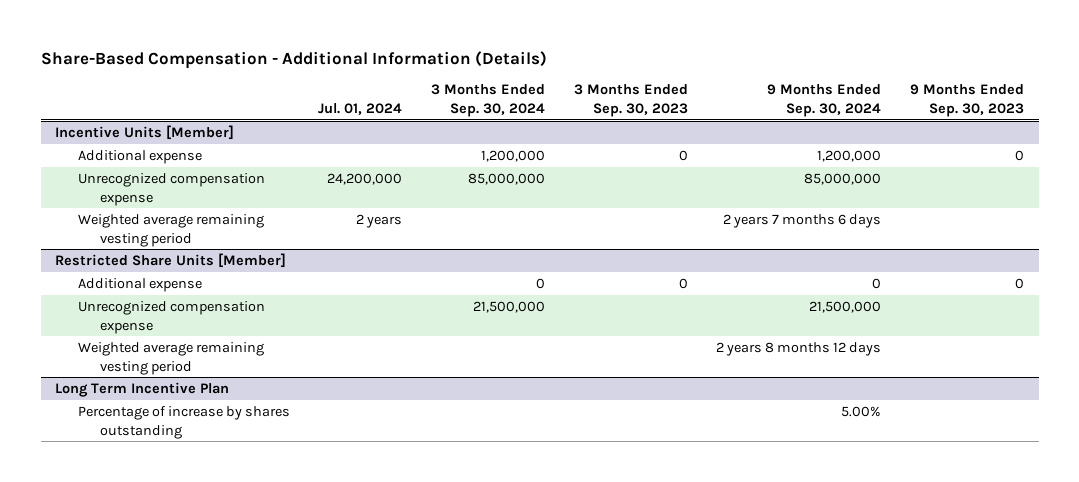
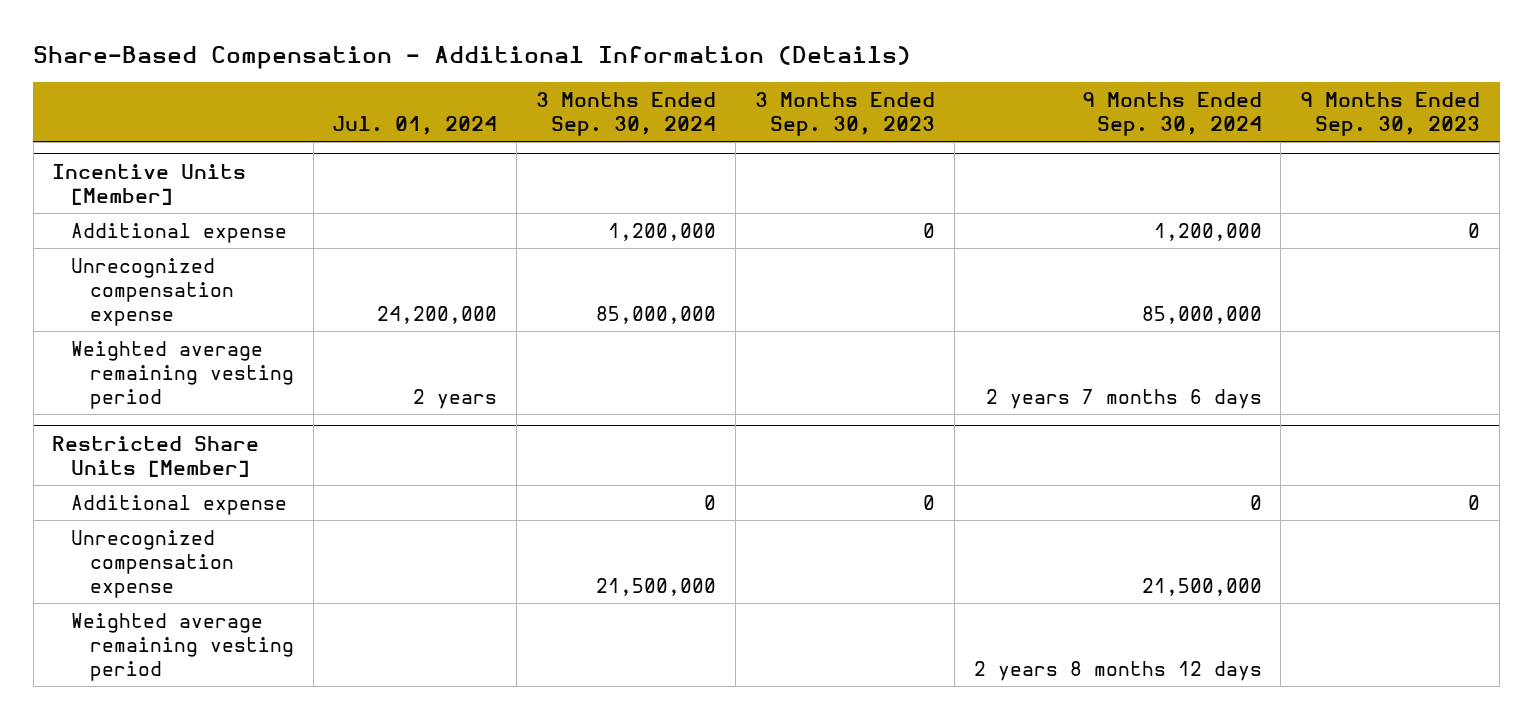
[55,381,230,397] Long Term Incentive Plan -> none
[77,405,290,439] Percentage of increase by shares outstanding -> none

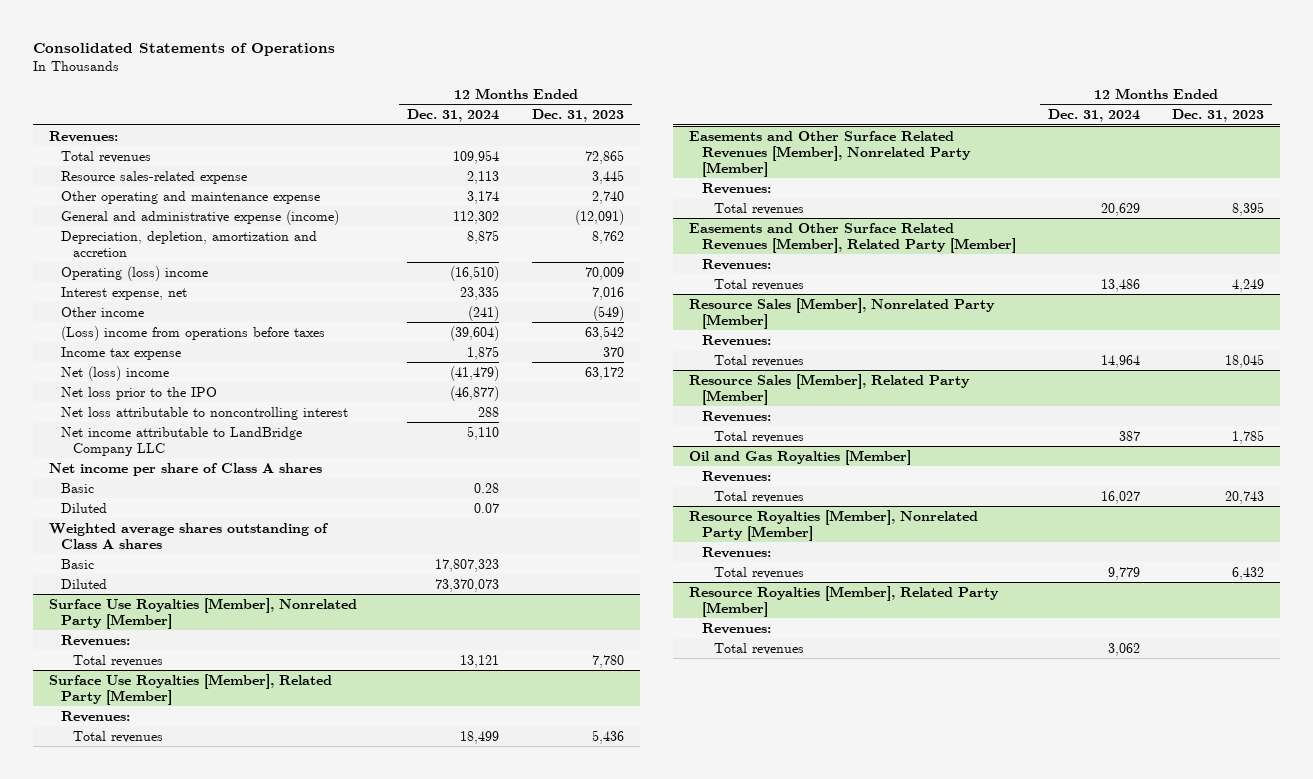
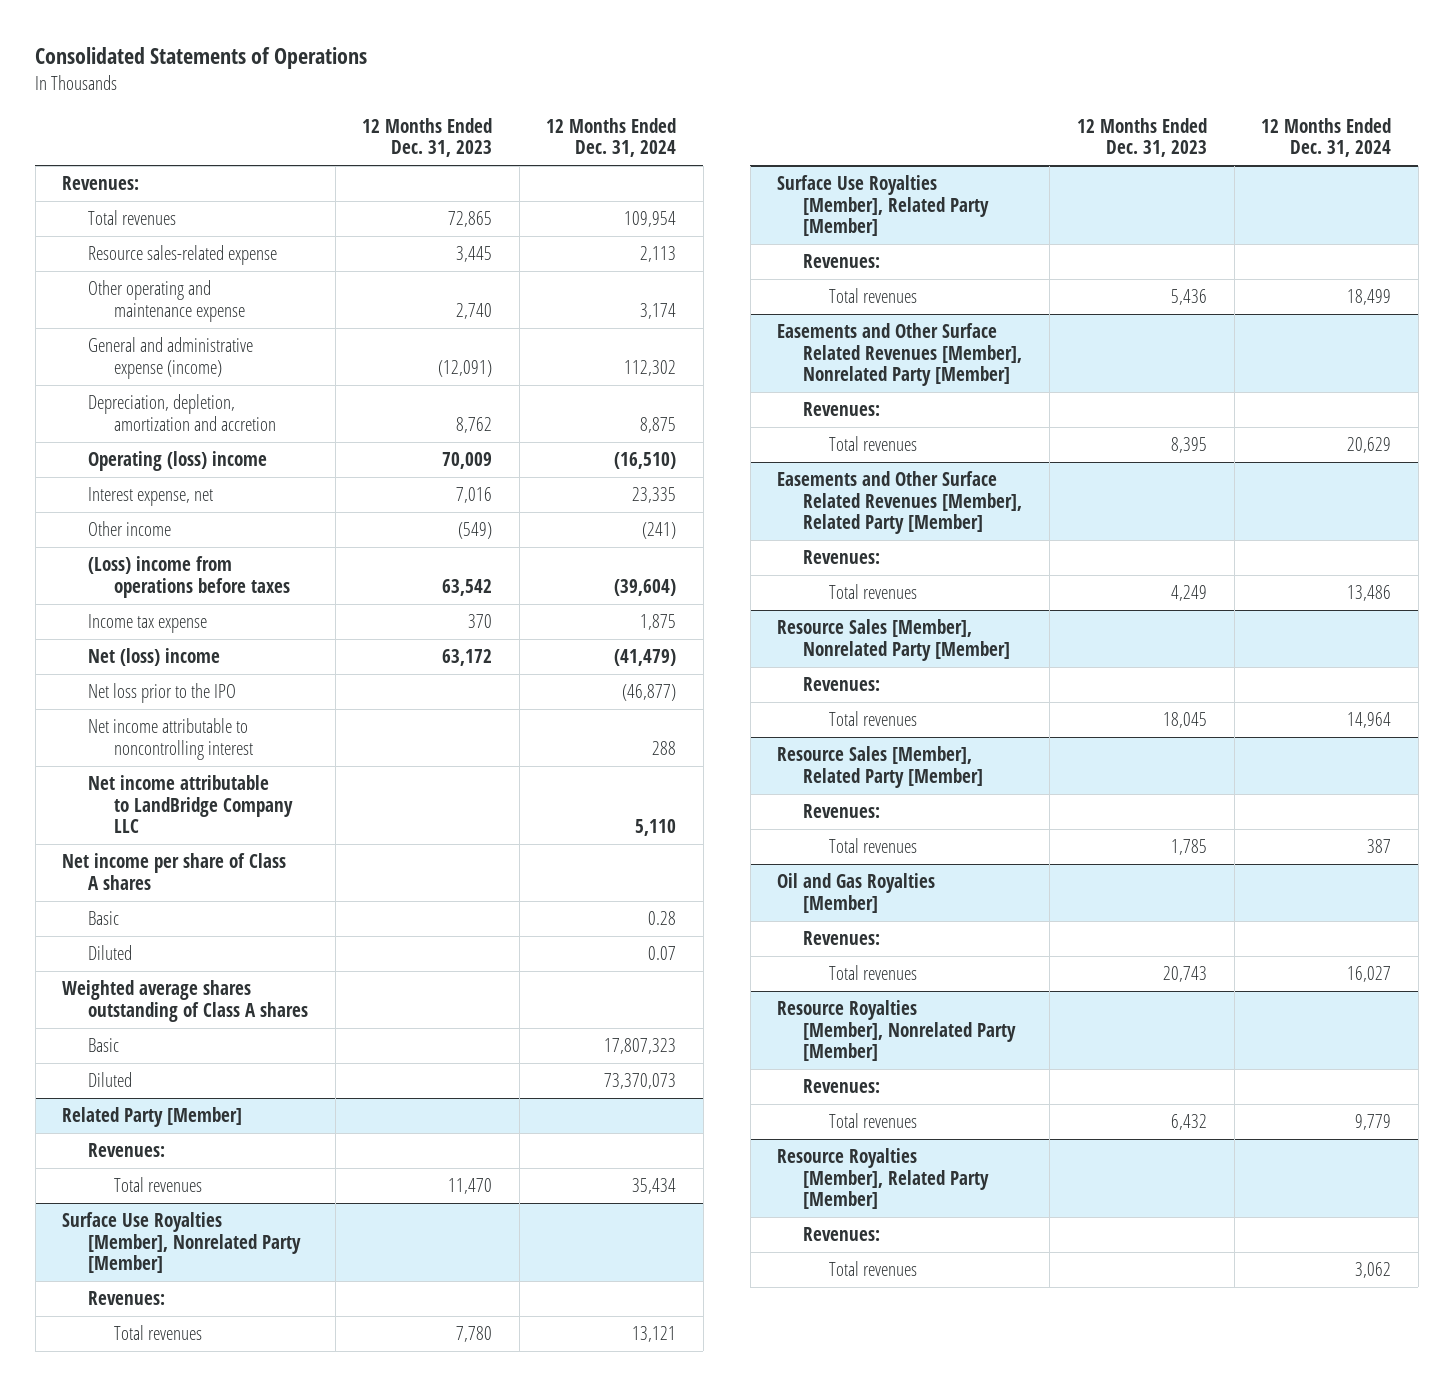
[61,406,349,420] Net loss attributable to noncontrolling interest -> [88,718,253,760] Net income attributable to noncontrolling interest
none -> [62,1107,243,1128] Related Party [Member]
none -> [88,1143,166,1158] Revenues:
none -> [113,1177,202,1193] Total revenues

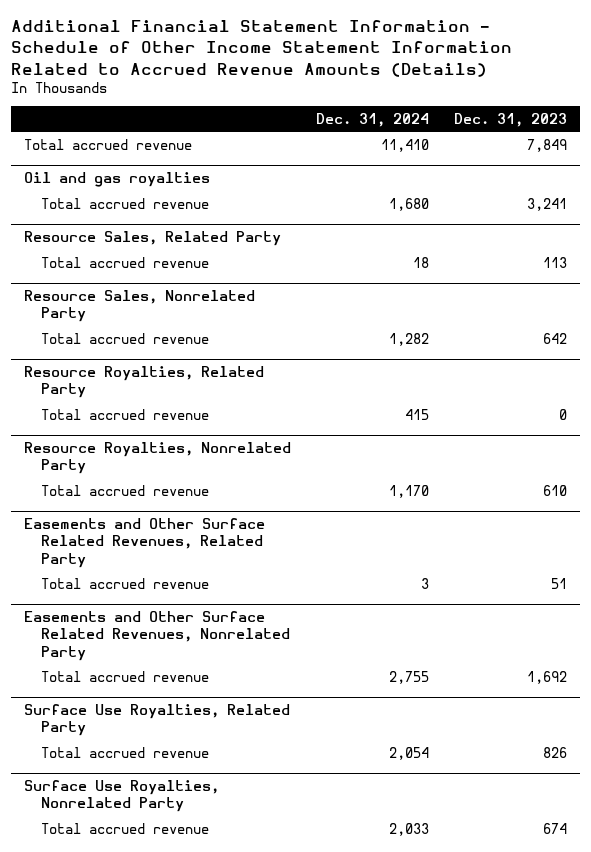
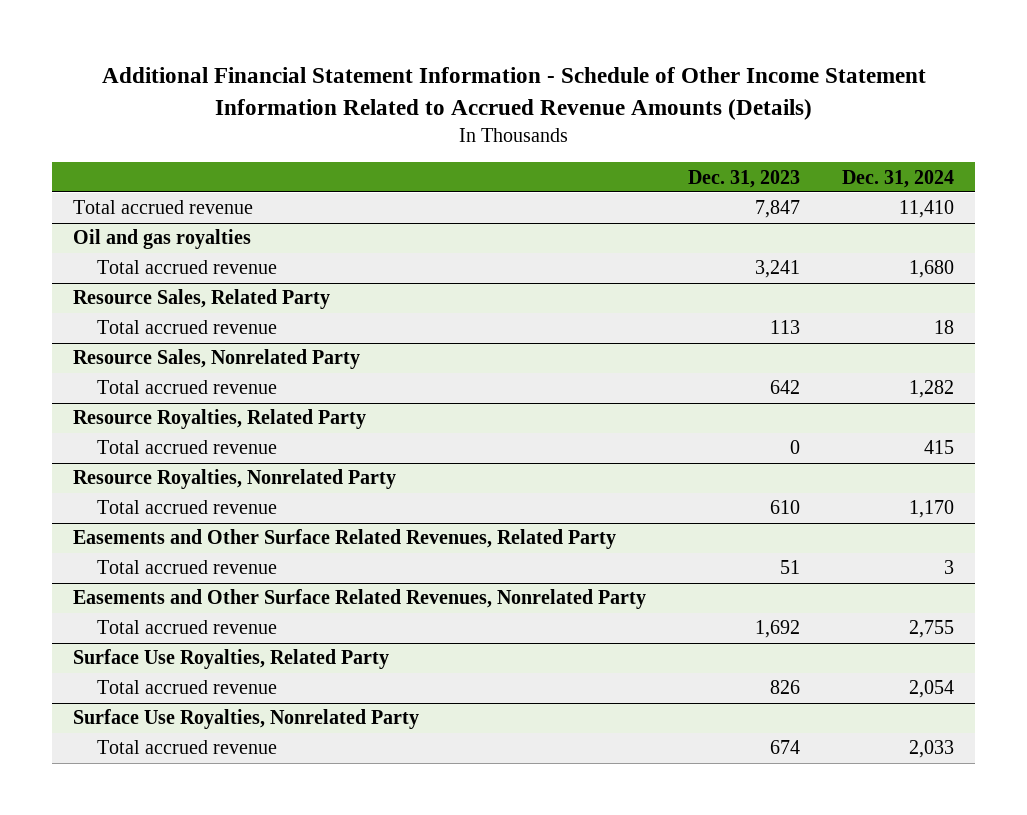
[527,138,568,152] 7,849 -> [755,200,801,219] 7,847

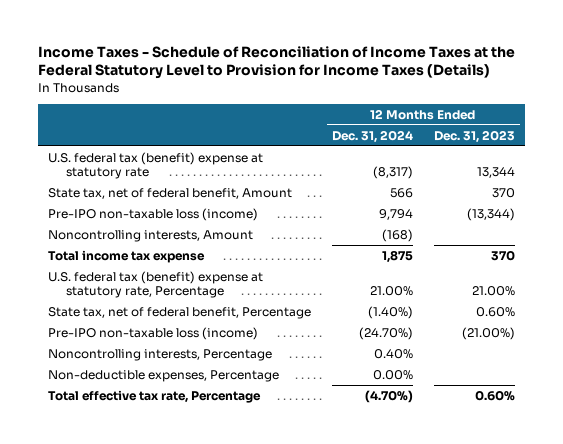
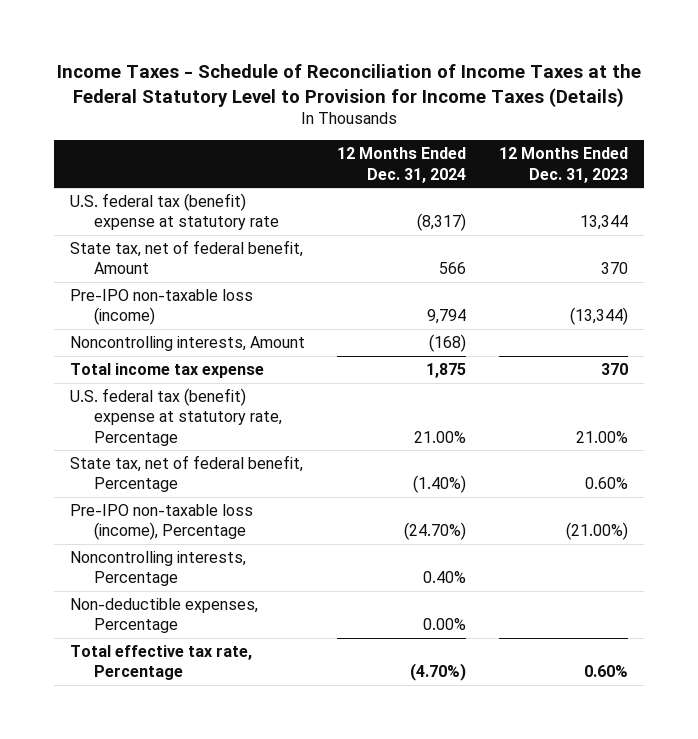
[48,326,259,340] Pre-IPO non-taxable loss (income) -> [69,504,253,541] Pre-IPO non-taxable loss (income), Percentage

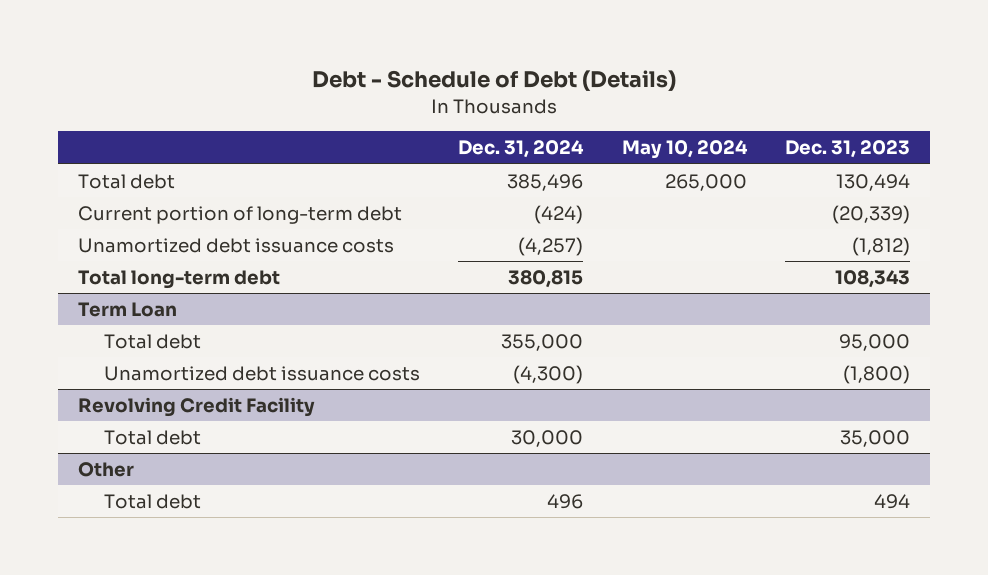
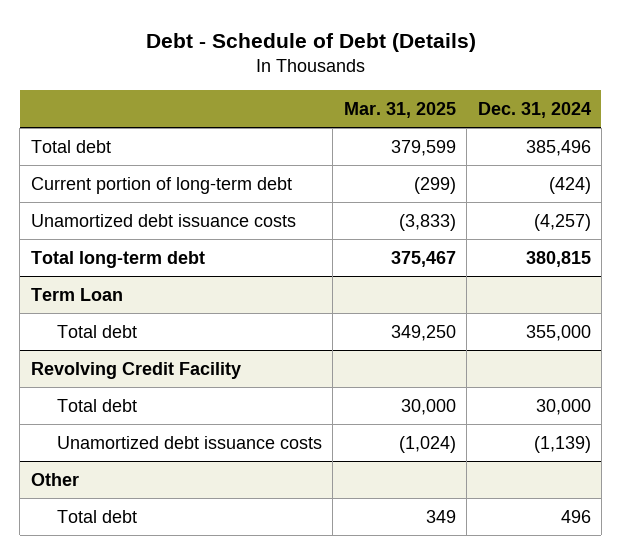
[621,140,748,160] May 10, 2024 -> none
[785,140,911,159] Dec. 31, 2023 -> none
none -> [343,102,456,119] Mar. 31, 2025
[103,365,420,381] Unamortized debt issuance costs -> none
none -> [57,435,323,449] Unamortized debt issuance costs

